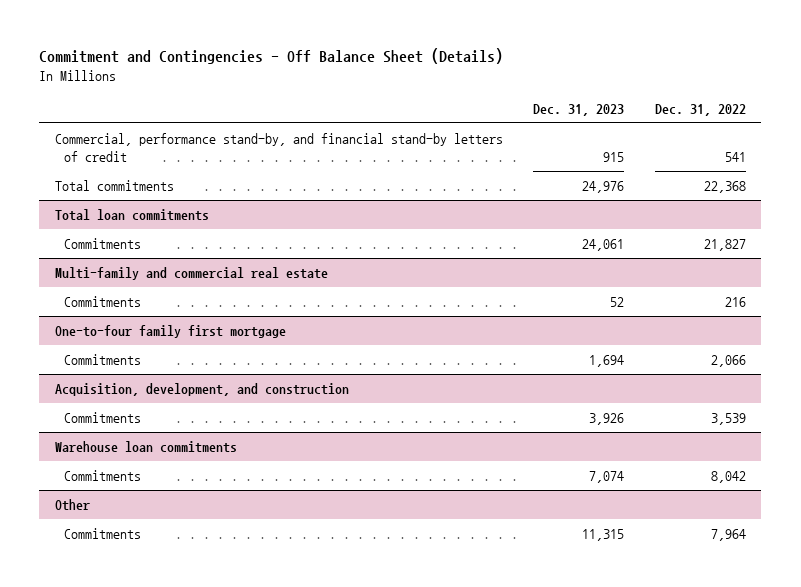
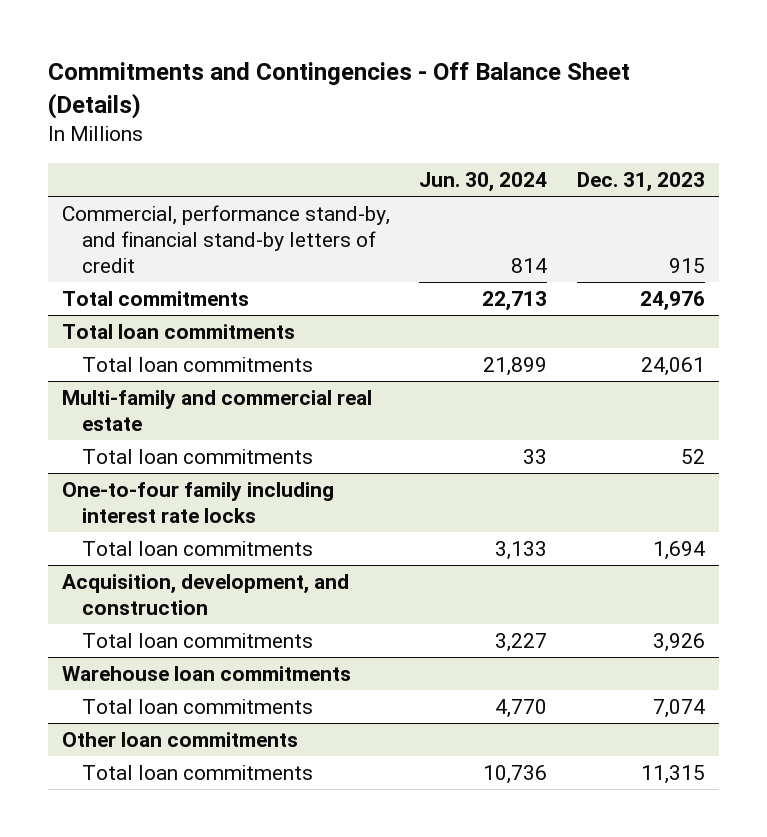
[39,48,504,65] Commitment and Contingencies - Off Balance Sheet (Details) -> [47,62,630,120] Commitments and Contingencies - Off Balance Sheet (Details)
[654,104,746,117] Dec. 31, 2022 -> none
none -> [419,171,548,192] Jun. 30, 2024
[64,237,142,249] Commitments -> [81,357,313,373] Total loan commitments
[64,295,142,307] Commitments -> [81,449,313,465] Total loan commitments
[54,324,286,338] One-to-four family first mortgage -> [62,482,335,524] One-to-four family including interest rate locks
[64,353,142,365] Commitments -> [81,541,313,557] Total loan commitments
[64,411,142,423] Commitments -> [81,633,313,649] Total loan commitments
[64,469,142,481] Commitments -> [81,699,313,715] Total loan commitments
[54,498,90,511] Other -> [62,732,299,748] Other loan commitments
[64,527,142,539] Commitments -> [81,765,313,781] Total loan commitments

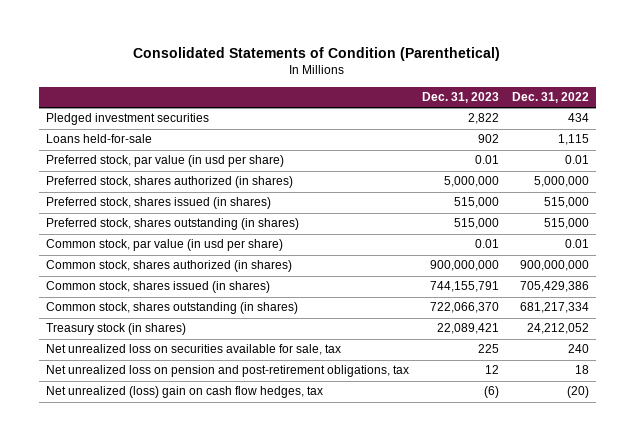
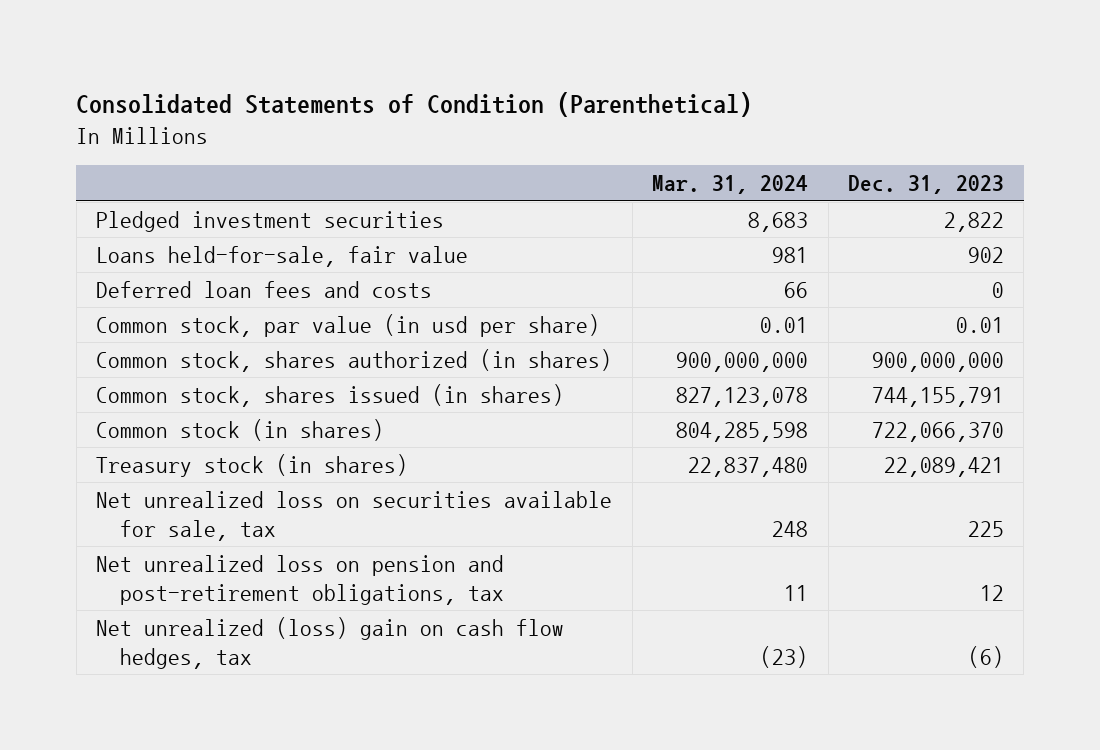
[512,91,590,103] Dec. 31, 2022 -> none
none -> [652,175,809,195] Mar. 31, 2024
[45,155,284,168] Preferred stock, par value (in usd per share) -> none
[45,176,293,189] Preferred stock, shares authorized (in shares) -> none
[45,197,271,210] Preferred stock, shares issued (in shares) -> none
[45,218,299,231] Preferred stock, shares outstanding (in shares) -> none
[45,134,152,144] Loans held-for-sale -> [96,245,469,267] Loans held-for-sale, fair value
none -> [96,280,433,298] Deferred loan fees and costs
[45,302,298,315] Common stock, shares outstanding (in shares) -> [96,418,385,441] Common stock (in shares)

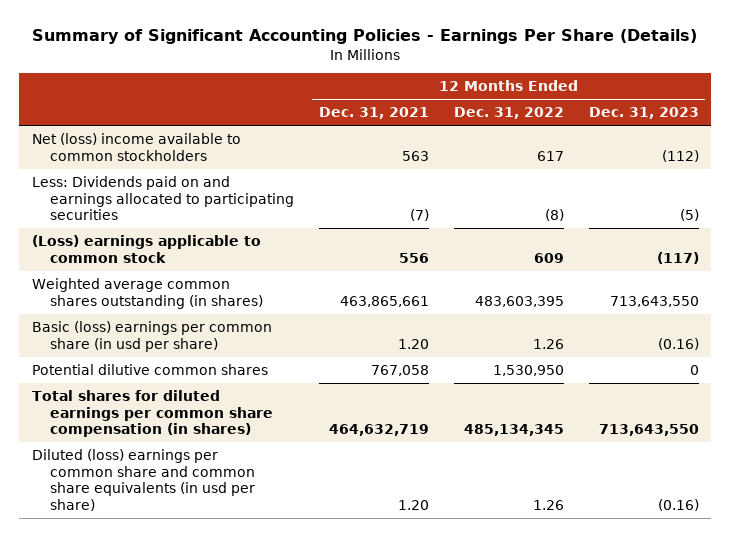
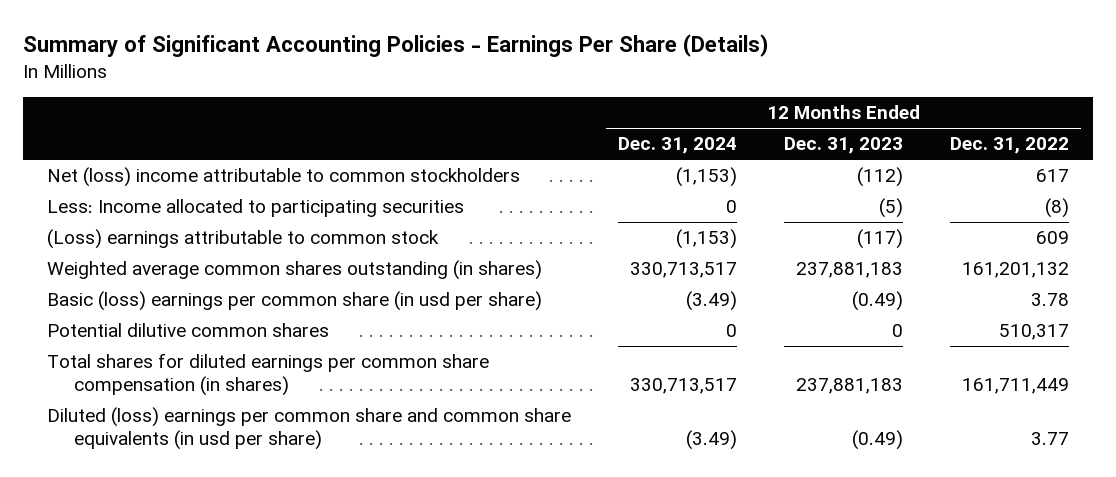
[318,107,429,120] Dec. 31, 2021 -> none
none -> [617,137,737,155] Dec. 31, 2024
[31,133,241,161] Net (loss) income available to common stockholders -> [46,167,520,188] Net (loss) income attributable to common stockholders
[31,176,294,221] Less: Dividends paid on and earnings allocated to participating securities -> [46,199,464,218] Less: Income allocated to participating securities
[31,235,261,263] (Loss) earnings applicable to common stock -> [46,229,439,250] (Loss) earnings attributable to common stock
[474,295,564,307] 483,603,395 -> [962,262,1070,279] 161,201,132
[609,295,699,307] 713,643,550 -> [796,262,904,279] 237,881,183
[532,338,564,349] 1.26 -> [1031,293,1070,307] 3.78
[657,337,699,350] (0.16) -> [852,291,904,312] (0.49)
[492,365,564,377] 1,530,950 -> [999,324,1070,341] 510,317
[463,424,564,437] 485,134,345 -> [962,378,1070,395] 161,711,449
[598,424,699,437] 713,643,550 -> [796,378,904,395] 237,881,183
[532,500,564,511] 1.26 -> [1031,432,1070,446] 3.77
[657,499,699,512] (0.16) -> [852,430,904,451] (0.49)

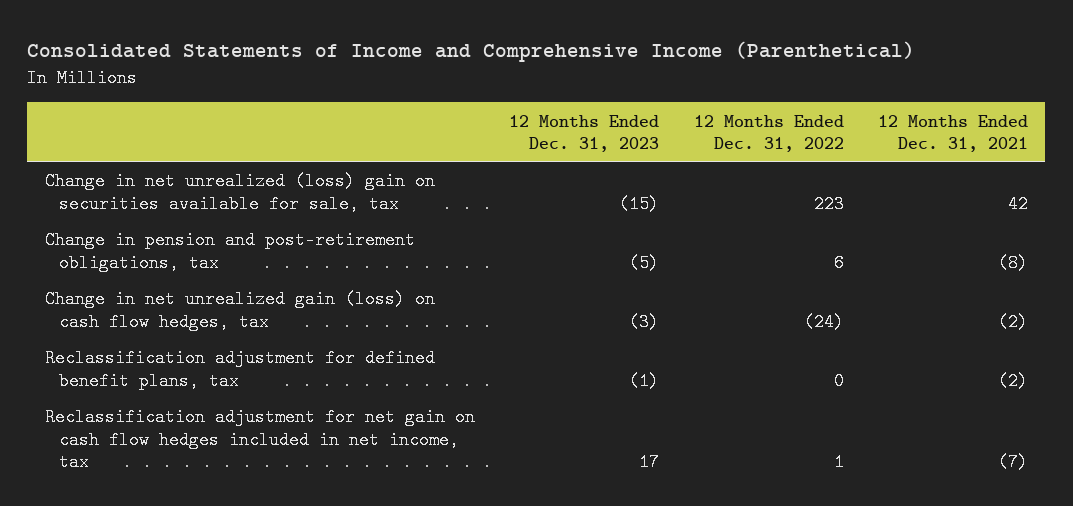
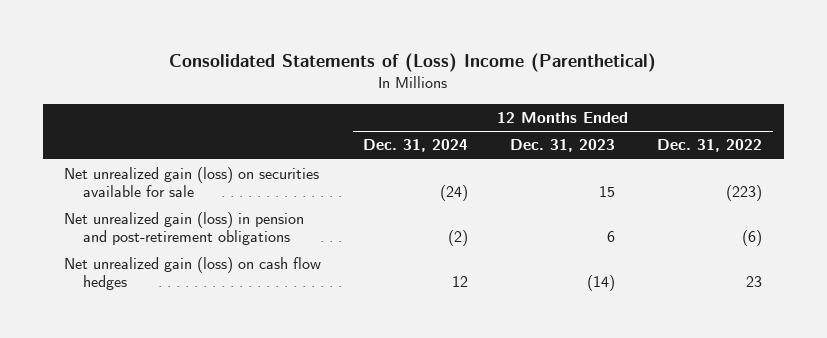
[27,41,916,63] Consolidated Statements of Income and Comprehensive Income (Parenthetical) -> [169,53,657,73] Consolidated Statements of (Loss) Income (Parenthetical)
[878,114,1029,152] 12 Months Ended Dec. 31, 2021 -> none
none -> [363,139,469,153] Dec. 31, 2024
[44,349,435,390] Reclassification adjustment for defined benefit plans, tax -> none
[44,408,475,471] Reclassification adjustment for net gain on cash flow hedges included in net income, tax -> none
[44,172,435,213] Change in net unrealized (loss) gain on securities available for sale, tax -> [64,167,320,197] Net unrealized gain (loss) on securities available for sale
[619,194,660,213] (15) -> [599,185,616,197] 15
[813,194,844,213] 223 -> [726,184,763,201] (223)
[44,231,415,272] Change in pension and post-retirement obligations, tax -> [64,212,305,245] Net unrealized gain (loss) in pension and post-retirement obligations
[629,253,660,272] (5) -> [607,230,616,242] 6
[833,253,844,272] 6 -> [742,229,763,246] (6)
[44,290,435,331] Change in net unrealized gain (loss) on cash flow hedges, tax -> [64,257,322,290] Net unrealized gain (loss) on cash flow hedges
[629,312,660,331] (3) -> [587,274,616,291] (14)
[803,312,844,331] (24) -> [746,275,763,287] 23

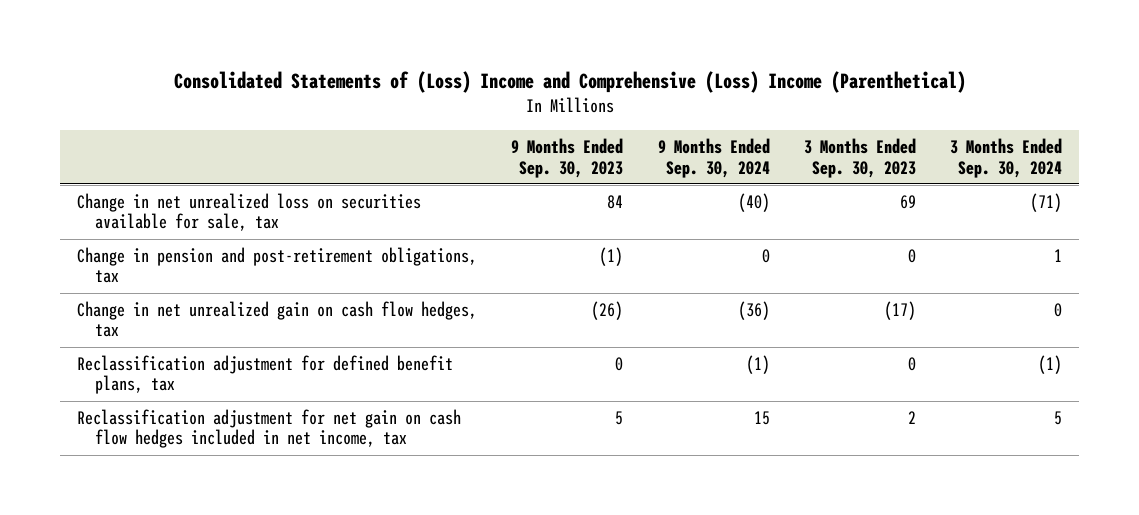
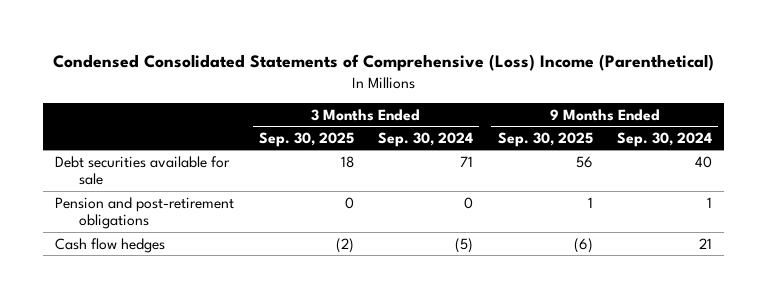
[173,70,966,93] Consolidated Statements of (Loss) Income and Comprehensive (Loss) Income (Parenthetical) -> [52,53,714,71] Condensed Consolidated Statements of Comprehensive (Loss) Income (Parenthetical)
[511,137,624,178] 9 Months Ended Sep. 30, 2023 -> none
[803,137,916,178] 3 Months Ended Sep. 30, 2023 -> none
none -> [258,131,354,147] Sep. 30, 2025
none -> [497,131,593,147] Sep. 30, 2025
[77,354,454,395] Reclassification adjustment for defined benefit plans, tax -> none
[77,408,462,449] Reclassification adjustment for net gain on cash flow hedges included in net income, tax -> none
[77,192,422,232] Change in net unrealized loss on securities available for sale, tax -> [55,155,231,186] Debt securities available for sale
[737,192,770,212] (40) -> [694,155,712,168] 40
[1030,192,1063,212] (71) -> [460,155,474,167] 71
[77,246,478,284] Change in pension and post-retirement obligations, tax -> [55,196,235,230] Pension and post-retirement obligations
[761,248,770,263] 0 -> [706,196,712,208] 1
[1054,248,1063,262] 1 -> [464,196,474,209] 0
[77,300,478,338] Change in net unrealized gain on cash flow hedges, tax -> [55,237,166,253] Cash flow hedges
[737,300,770,320] (36) -> [698,237,712,249] 21
[1054,302,1063,317] 0 -> [455,237,474,253] (5)

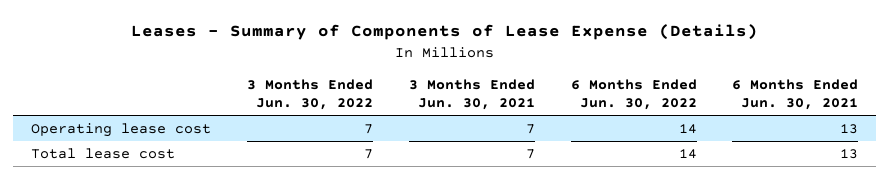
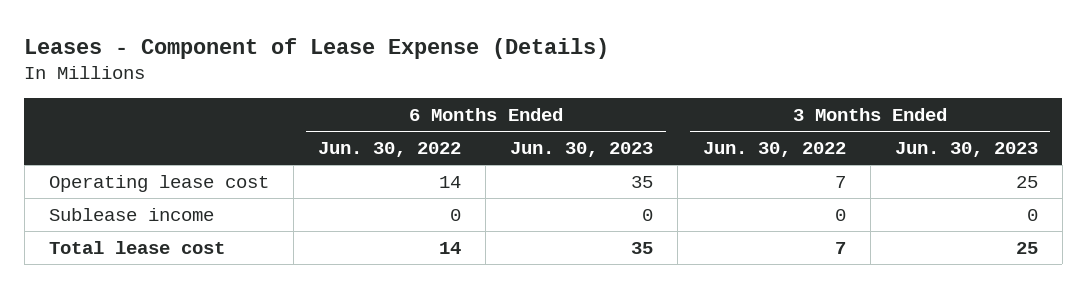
[130,24,758,41] Leases - Summary of Components of Lease Expense (Details) -> [24,37,610,59] Leases - Component of Lease Expense (Details)
[408,79,535,110] 3 Months Ended Jun. 30, 2021 -> none
[732,79,859,110] 6 Months Ended Jun. 30, 2021 -> none
none -> [510,141,654,157] Jun. 30, 2023
none -> [894,141,1038,157] Jun. 30, 2023
none -> [48,207,214,221] Sublease income

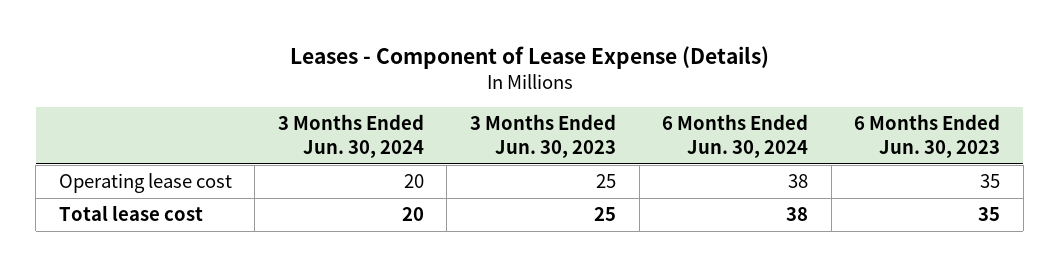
[318,141,462,157] Jun. 30, 2022 -> none
[702,141,846,157] Jun. 30, 2022 -> none
none -> [277,114,424,158] 3 Months Ended Jun. 30, 2024
none -> [662,114,809,158] 6 Months Ended Jun. 30, 2024
[48,207,214,221] Sublease income -> none

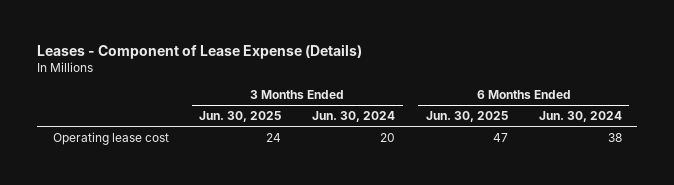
[470,114,617,158] 3 Months Ended Jun. 30, 2023 -> none
[854,114,1001,158] 6 Months Ended Jun. 30, 2023 -> none
none -> [199,111,282,123] Jun. 30, 2025
none -> [425,111,508,123] Jun. 30, 2025
[58,205,203,222] Total lease cost -> none

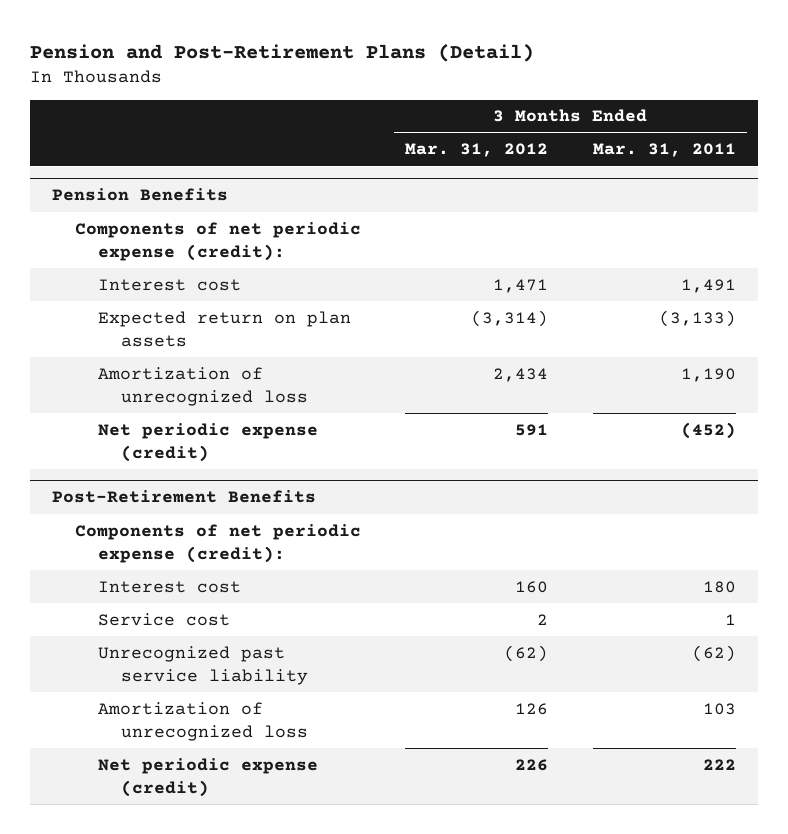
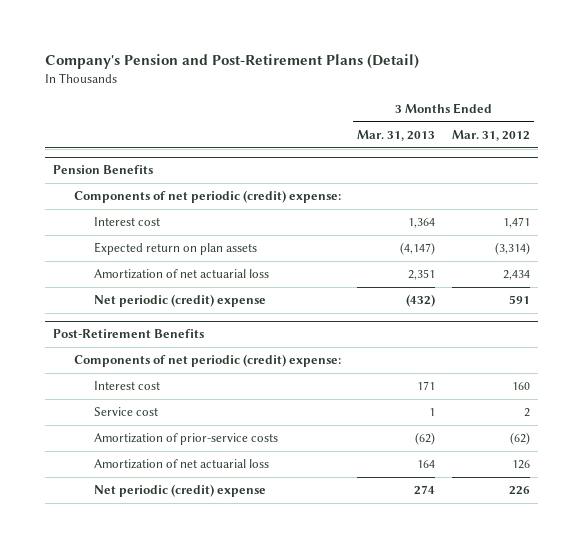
[29,43,534,62] Pension and Post-Retirement Plans (Detail) -> [44,54,419,70] Company's Pension and Post-Retirement Plans (Detail)
[592,143,736,158] Mar. 31, 2011 -> none
none -> [357,129,436,141] Mar. 31, 2013
[74,221,361,261] Components of net periodic expense (credit): -> [73,190,341,204] Components of net periodic (credit) expense:
[97,366,308,406] Amortization of unrecognized loss -> [94,269,270,280] Amortization of net actuarial loss
[97,422,318,462] Net periodic expense (credit) -> [94,294,267,308] Net periodic (credit) expense
[74,523,361,563] Components of net periodic expense (credit): -> [73,354,341,368] Components of net periodic (credit) expense:
[97,645,308,685] Unrecognized past service liability -> [94,433,279,446] Amortization of prior-service costs
[97,701,308,741] Amortization of unrecognized loss -> [94,459,270,470] Amortization of net actuarial loss
[97,757,318,797] Net periodic expense (credit) -> [94,484,267,498] Net periodic (credit) expense

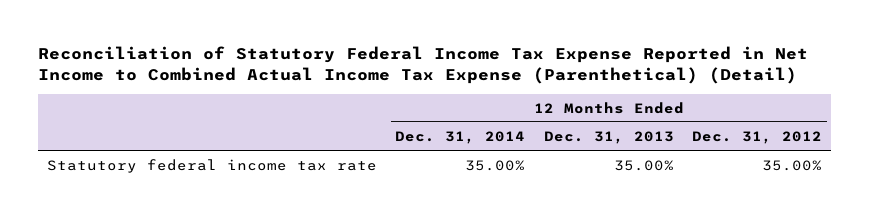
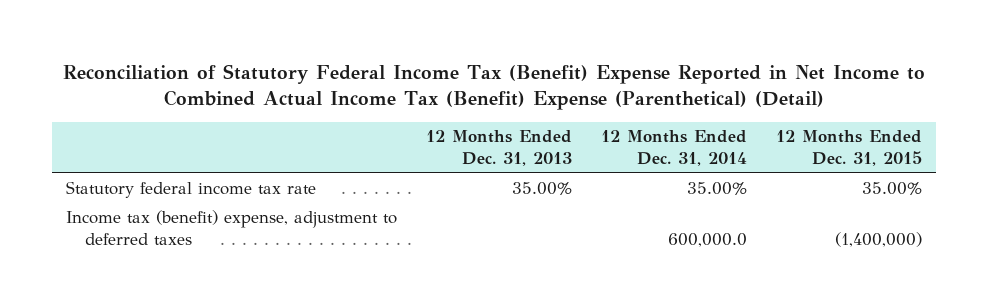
[37,45,808,85] Reconciliation of Statutory Federal Income Tax Expense Reported in Net Income to Combined Actual Income Tax Expense (Parenthetical) (Detail) -> [63,63,926,110] Reconciliation of Statutory Federal Income Tax (Benefit) Expense Reported in Net Income to Combined Actual Income Tax (Benefit) Expense (Parenthetical) (Detail)
[692,130,823,144] Dec. 31, 2012 -> none
none -> [775,130,922,167] 12 Months Ended Dec. 31, 2015
none -> [66,210,398,246] Income tax (benefit) expense, adjustment to deferred taxes

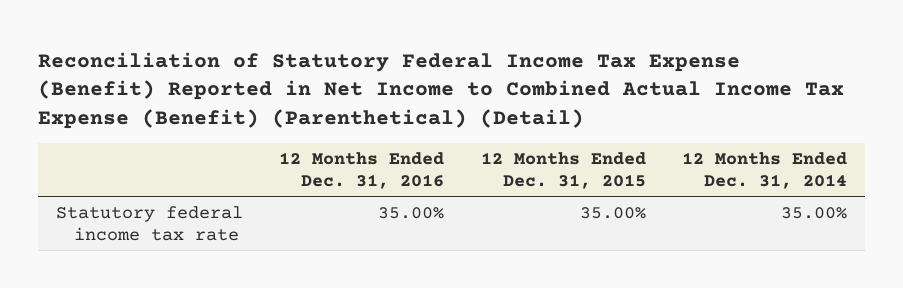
[63,63,926,110] Reconciliation of Statutory Federal Income Tax (Benefit) Expense Reported in Net Income to Combined Actual Income Tax (Benefit) Expense (Parenthetical) (Detail) -> [37,51,844,130] Reconciliation of Statutory Federal Income Tax Expense (Benefit) Reported in Net Income to Combined Actual Income Tax Expense (Benefit) (Parenthetical) (Detail)
[426,130,573,167] 12 Months Ended Dec. 31, 2013 -> none
none -> [279,151,445,189] 12 Months Ended Dec. 31, 2016
[66,210,398,246] Income tax (benefit) expense, adjustment to deferred taxes -> none

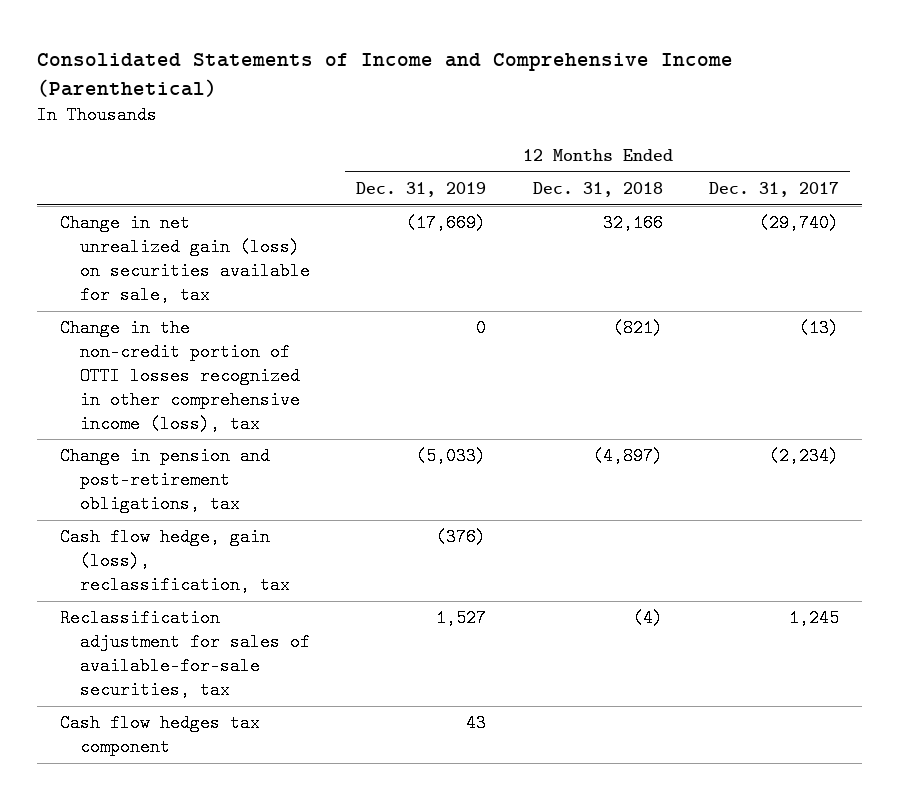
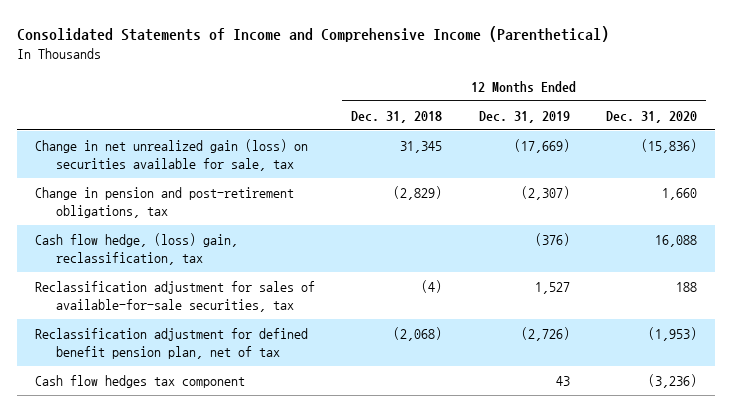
[708,181,839,197] Dec. 31, 2017 -> none
none -> [605,110,697,123] Dec. 31, 2020
[60,319,301,433] Change in the non-credit portion of OTTI losses recognized in other comprehensive income (loss), tax -> none
[602,214,663,233] 32,166 -> [400,141,443,154] 31,345
[416,447,487,466] (5,033) -> [520,186,570,201] (2,307)
[592,447,663,466] (4,897) -> [393,186,443,201] (2,829)
[60,528,291,594] Cash flow hedge, gain (loss), reclassification, tax -> [35,233,239,266] Cash flow hedge, (loss) gain, reclassification, tax
none -> [35,328,309,360] Reclassification adjustment for defined benefit pension plan, net of tax

